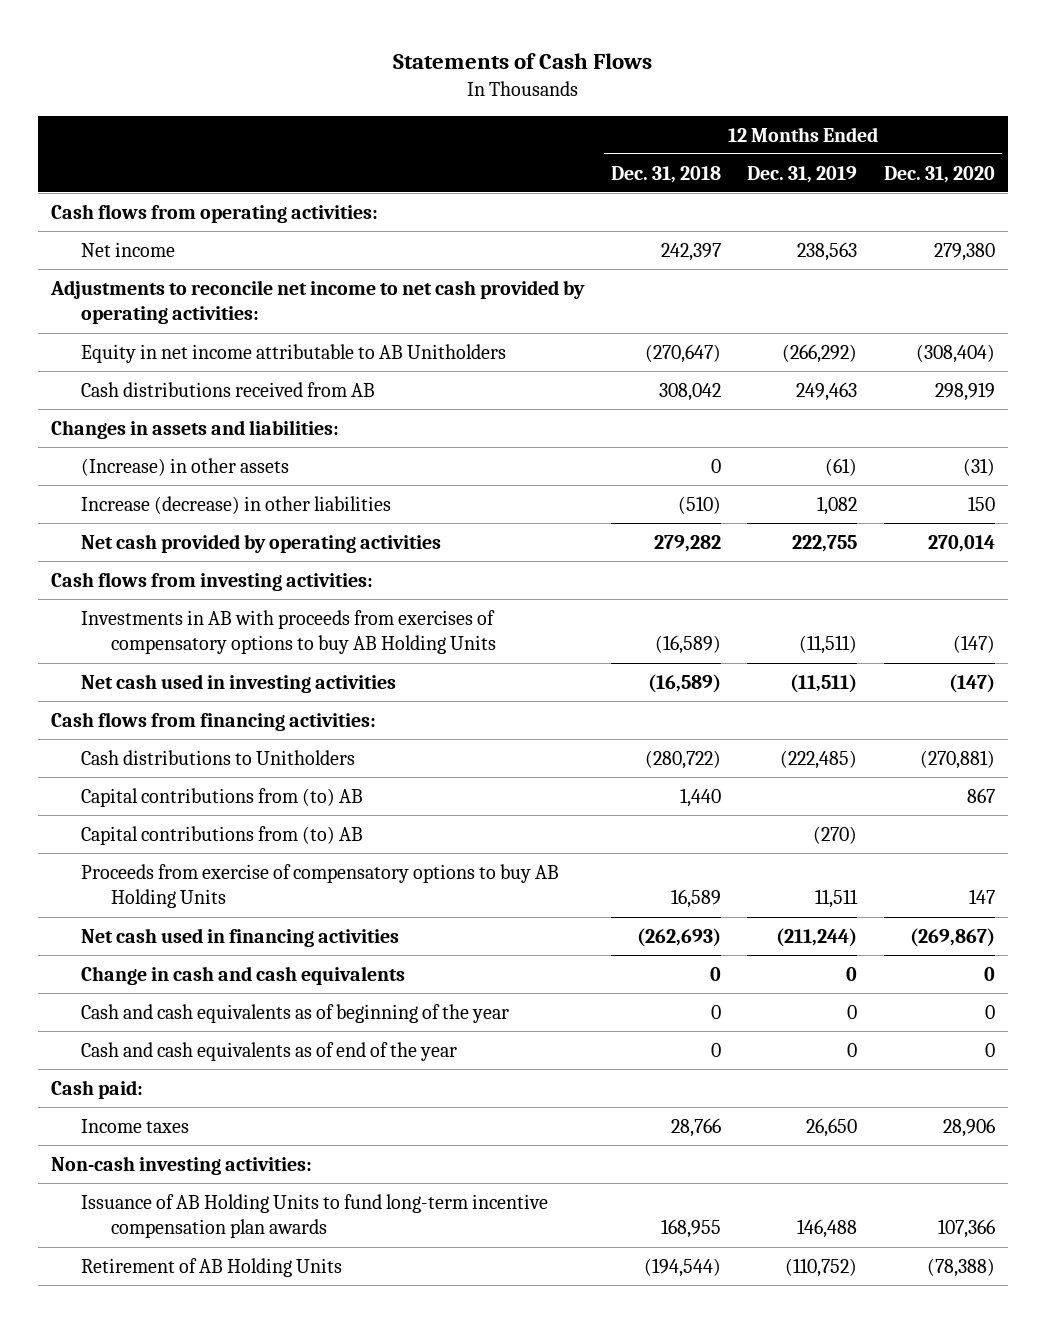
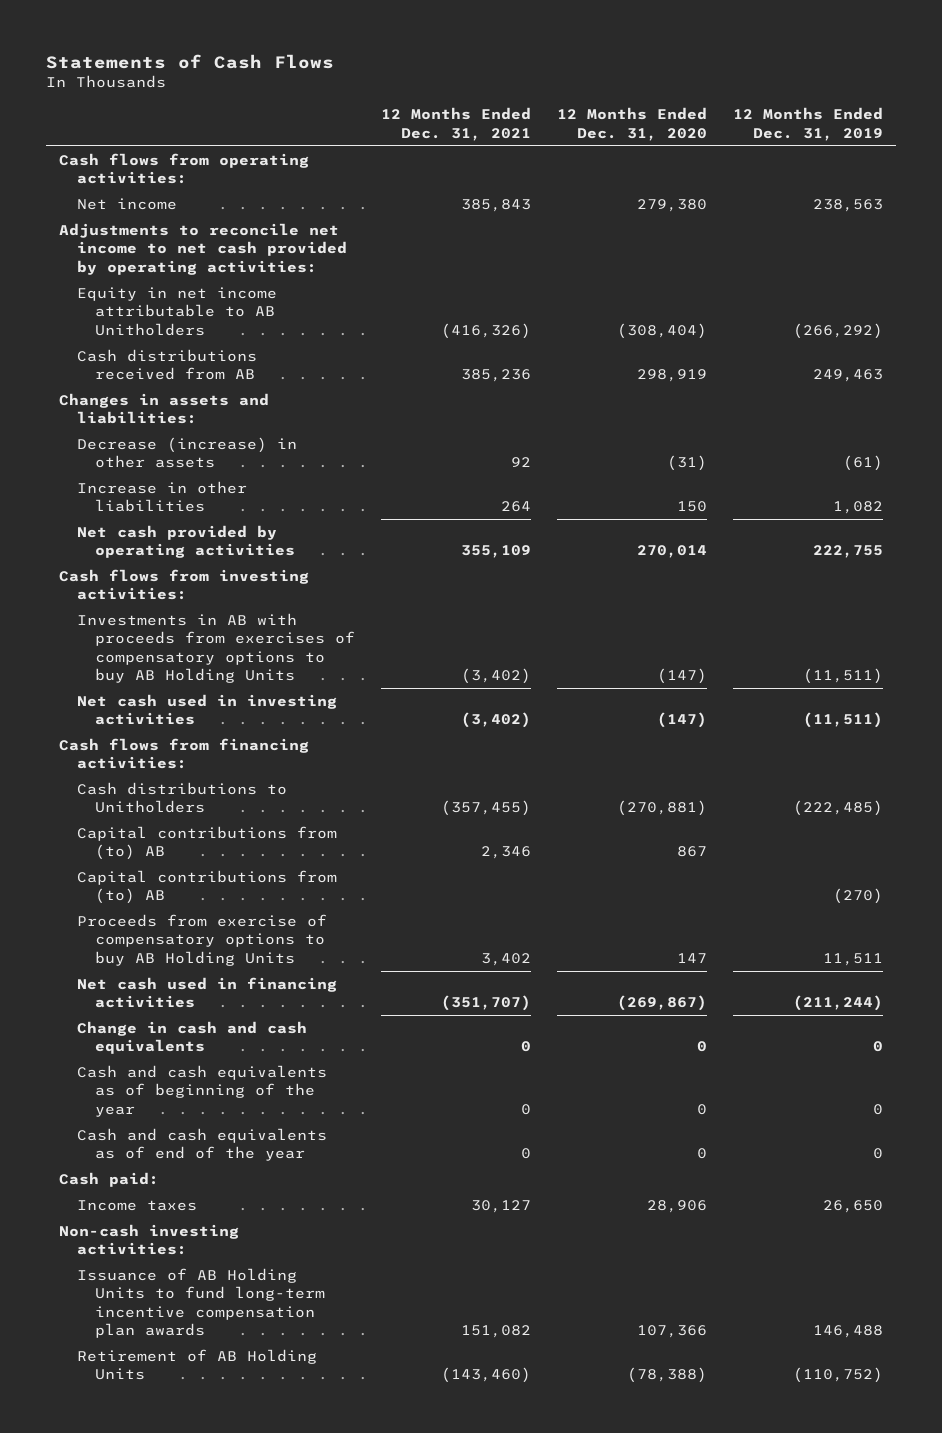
[610,165,721,183] Dec. 31, 2018 -> none
none -> [380,107,531,141] 12 Months Ended Dec. 31, 2021
[80,457,289,476] (Increase) in other assets -> [76,436,297,469] Decrease (increase) in other assets
[80,495,391,514] Increase (decrease) in other liabilities -> [76,480,247,513] Increase in other liabilities

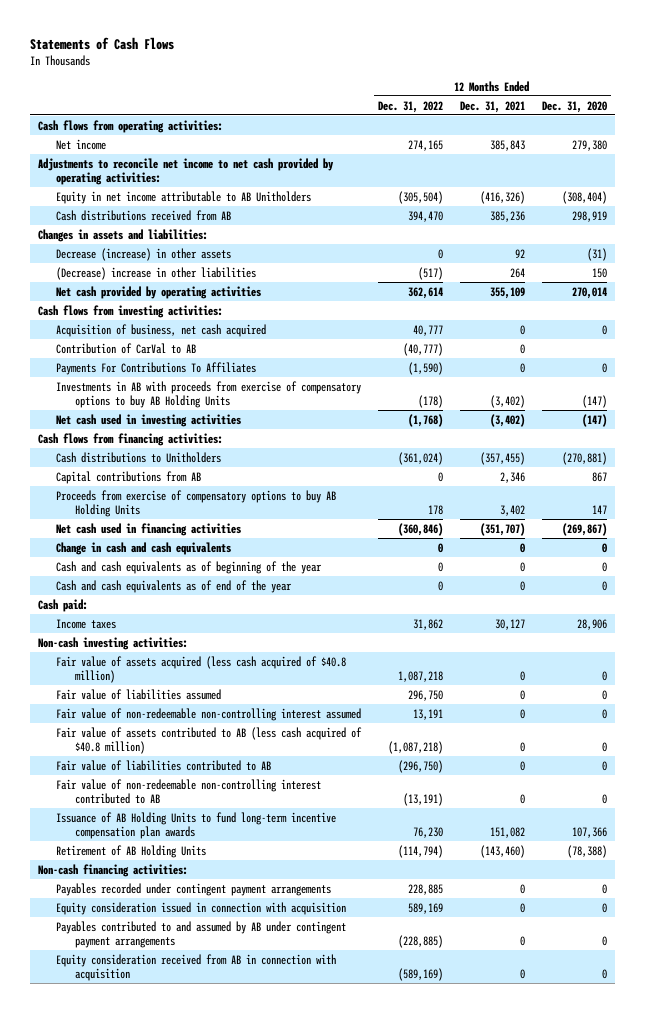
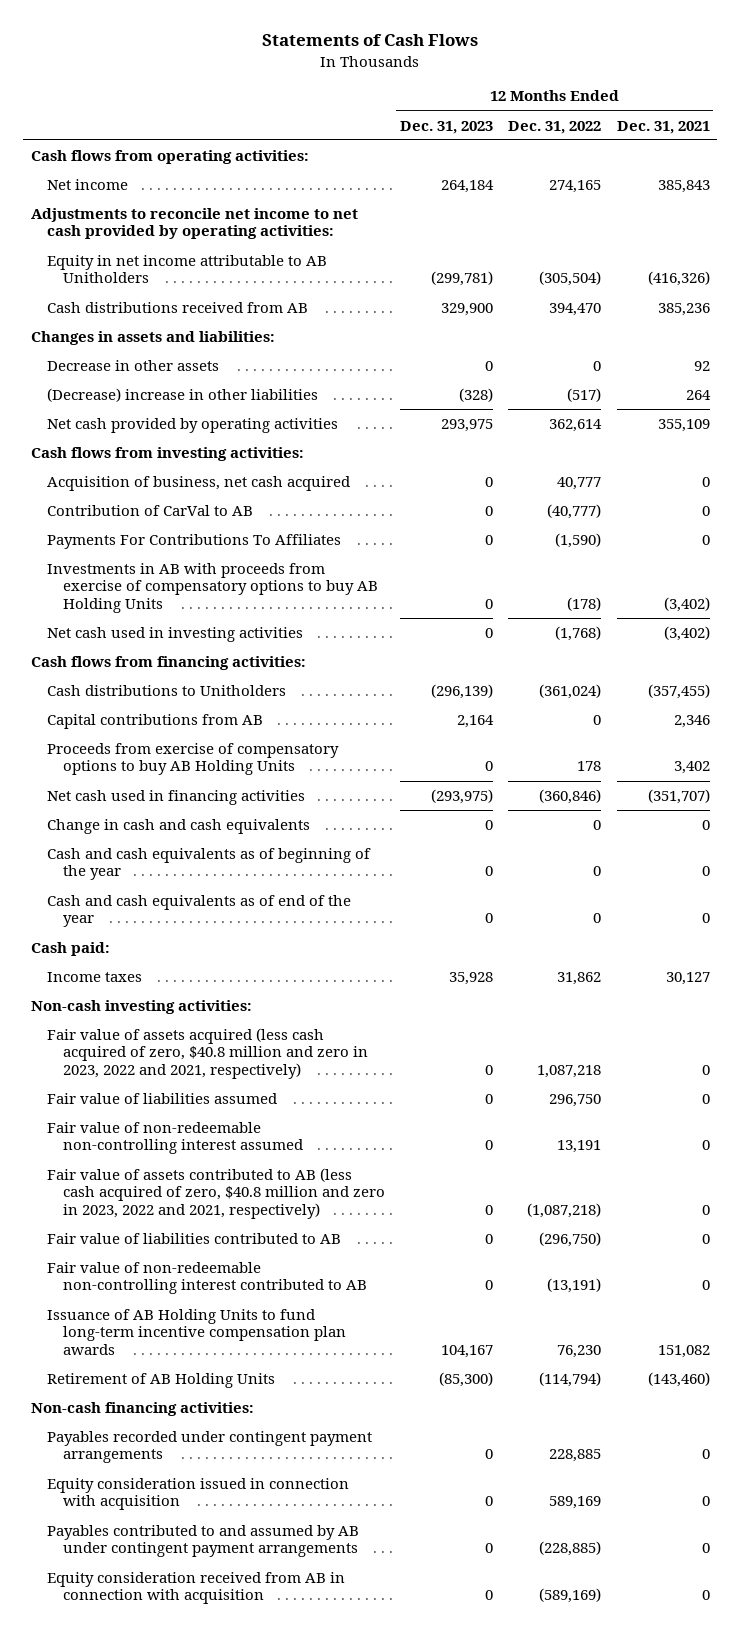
[541,100,607,113] Dec. 31, 2020 -> none
none -> [400,120,494,134] Dec. 31, 2023
[56,247,232,261] Decrease (increase) in other assets -> [46,359,219,371] Decrease in other assets
[56,655,347,684] Fair value of assets acquired (less cash acquired of $40.8 million) -> [46,1027,369,1079] Fair value of assets acquired (less cash acquired of zero, $40.8 million and zero in 2023, 2022 and 2021, respectively)
[56,726,363,755] Fair value of assets contributed to AB (less cash acquired of $40.8 million) -> [46,1167,386,1219] Fair value of assets contributed to AB (less cash acquired of zero, $40.8 million and zero in 2023, 2022 and 2021, respectively)

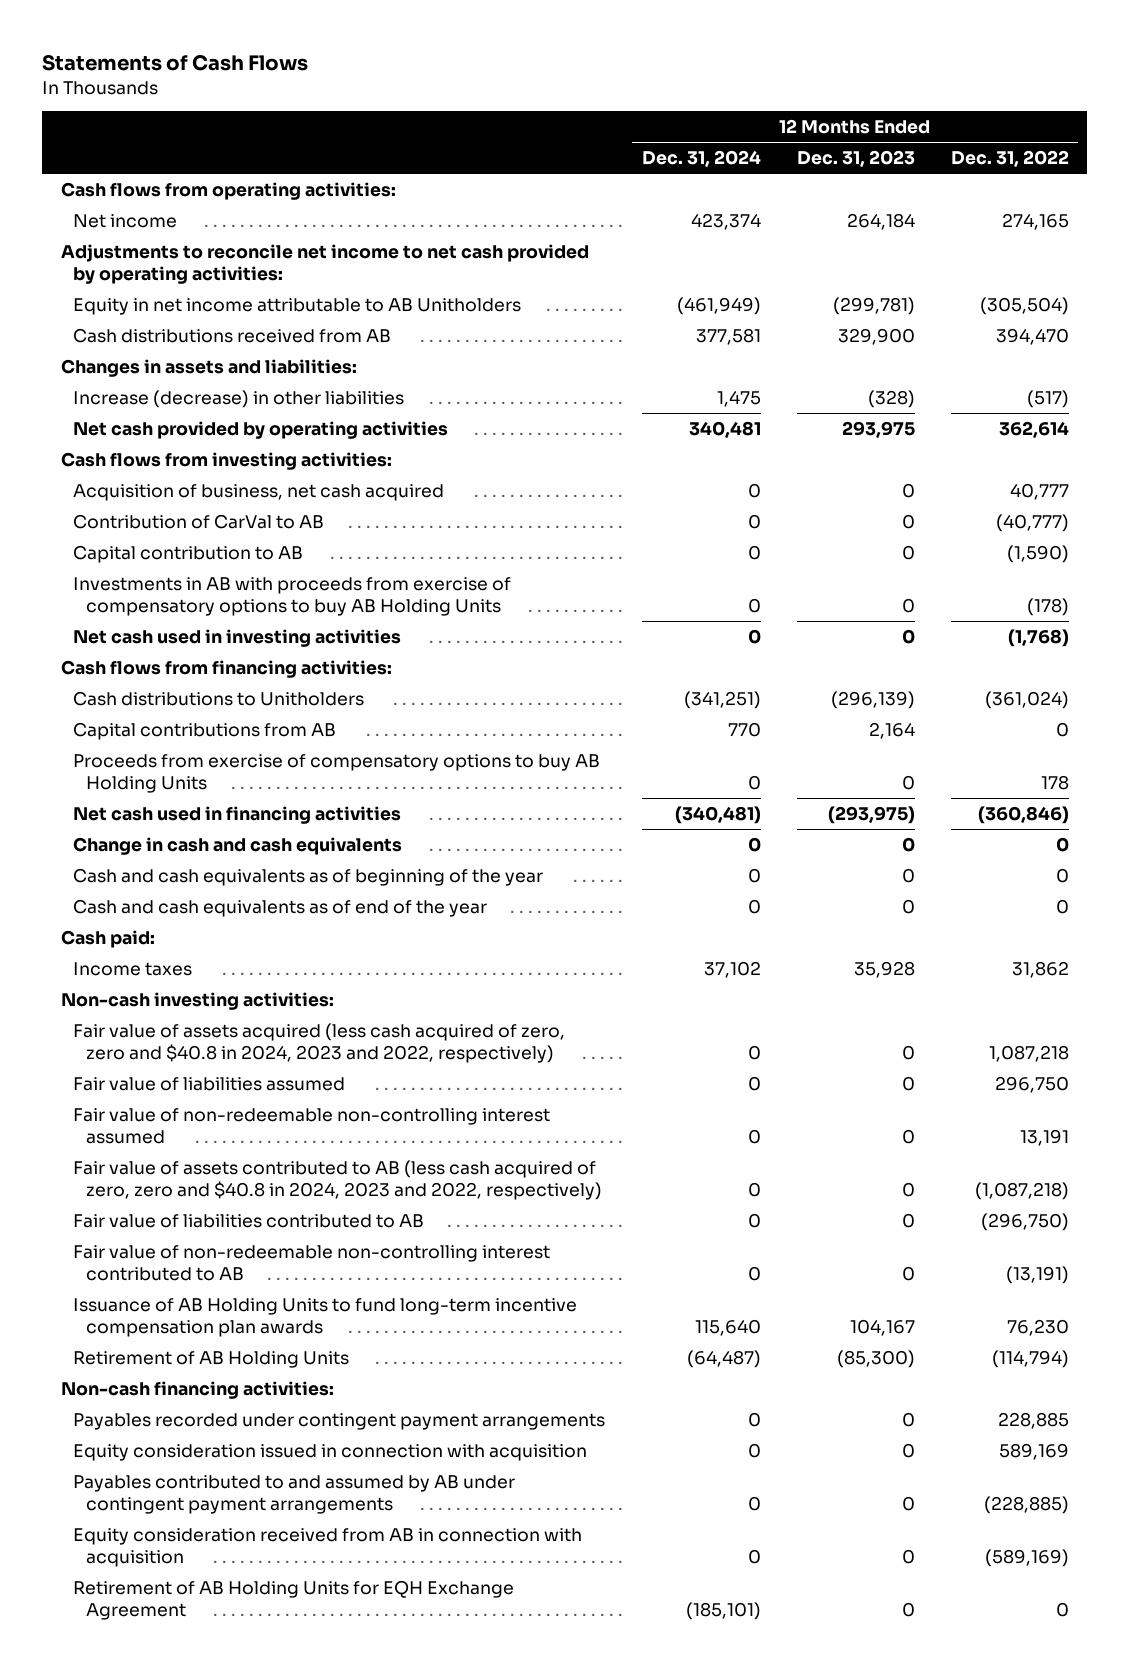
[616,120,710,134] Dec. 31, 2021 -> none
none -> [641,150,761,168] Dec. 31, 2024
[46,359,219,371] Decrease in other assets -> none
[46,387,318,402] (Decrease) increase in other liabilities -> [73,389,405,408] Increase (decrease) in other liabilities
[46,533,341,549] Payments For Contributions To Affiliates -> [73,544,304,563] Capital contribution to AB
[46,1027,369,1079] Fair value of assets acquired (less cash acquired of zero, $40.8 million and zero in 2023, 2022 and 2021, respectively) -> [73,1022,566,1063] Fair value of assets acquired (less cash acquired of zero, zero and $40.8 in 2024, 2023 and 2022, respectively)
[46,1167,386,1219] Fair value of assets contributed to AB (less cash acquired of zero, $40.8 million and zero in 2023, 2022 and 2021, respectively) -> [73,1159,603,1200] Fair value of assets contributed to AB (less cash acquired of zero, zero and $40.8 in 2024, 2023 and 2022, respectively)
none -> [73,1579,515,1620] Retirement of AB Holding Units for EQH Exchange Agreement

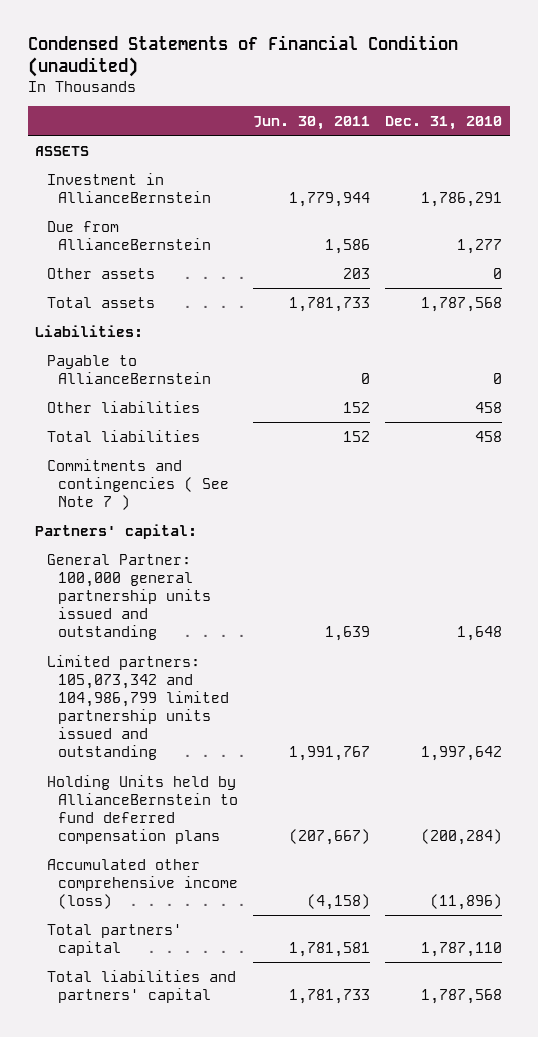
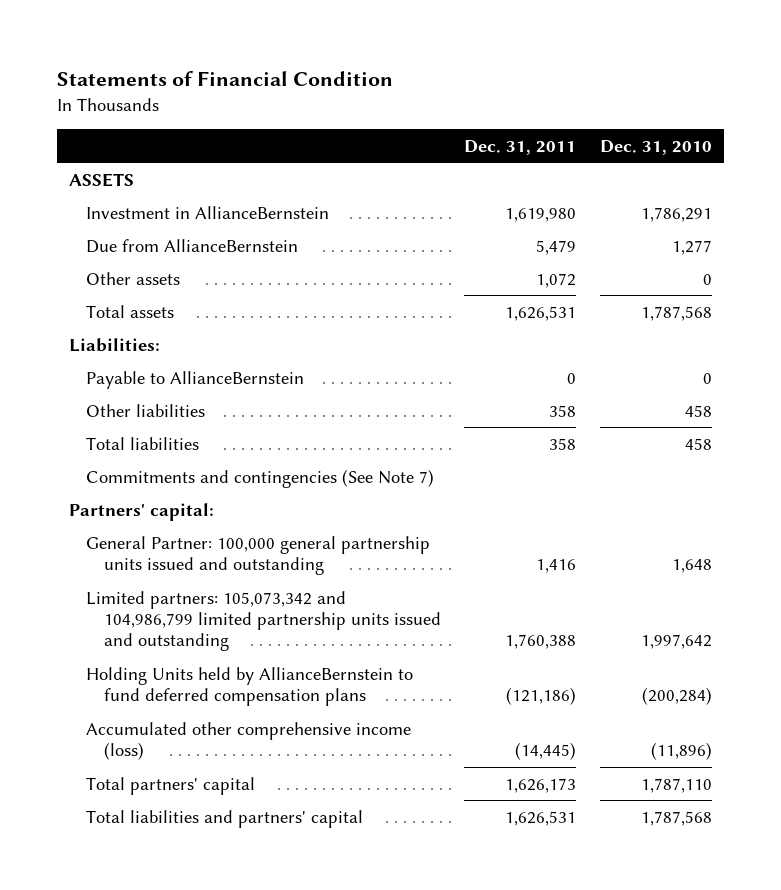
[27,35,458,78] Condensed Statements of Financial Condition (unaudited) -> [56,70,393,86] Statements of Financial Condition
[253,115,371,130] Jun. 30, 2011 -> none
none -> [464,139,577,155] Dec. 31, 2011
[46,458,230,510] Commitments and contingencies ( See Note 7 ) -> [86,468,435,488] Commitments and contingencies (See Note 7)

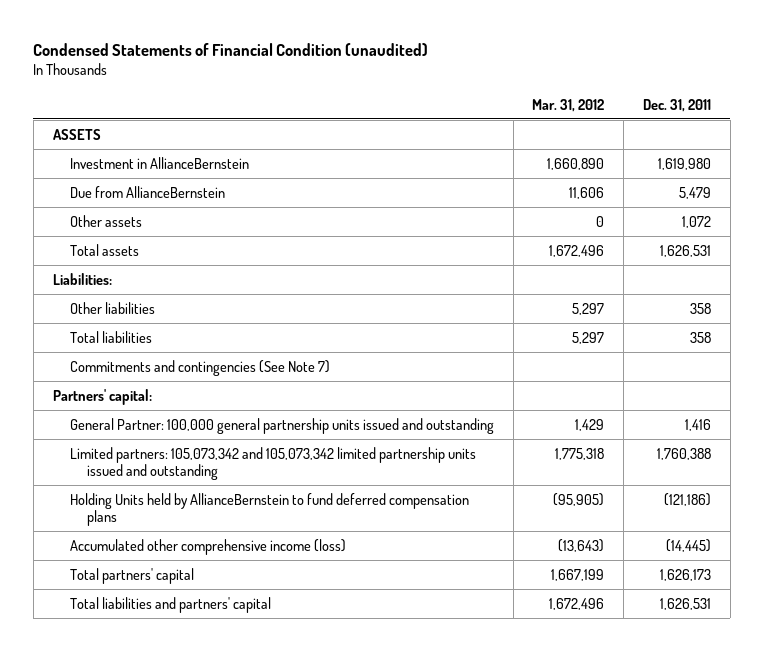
[56,70,393,86] Statements of Financial Condition -> [33,42,429,56] Condensed Statements of Financial Condition (unaudited)
[600,139,713,155] Dec. 31, 2010 -> none
none -> [532,98,605,112] Mar. 31, 2012
[86,370,305,389] Payable to AllianceBernstein -> none
[86,590,441,652] Limited partners: 105,073,342 and 104,986,799 limited partnership units issued and outstanding -> [69,446,476,481] Limited partners: 105,073,342 and 105,073,342 limited partnership units issued and outstanding

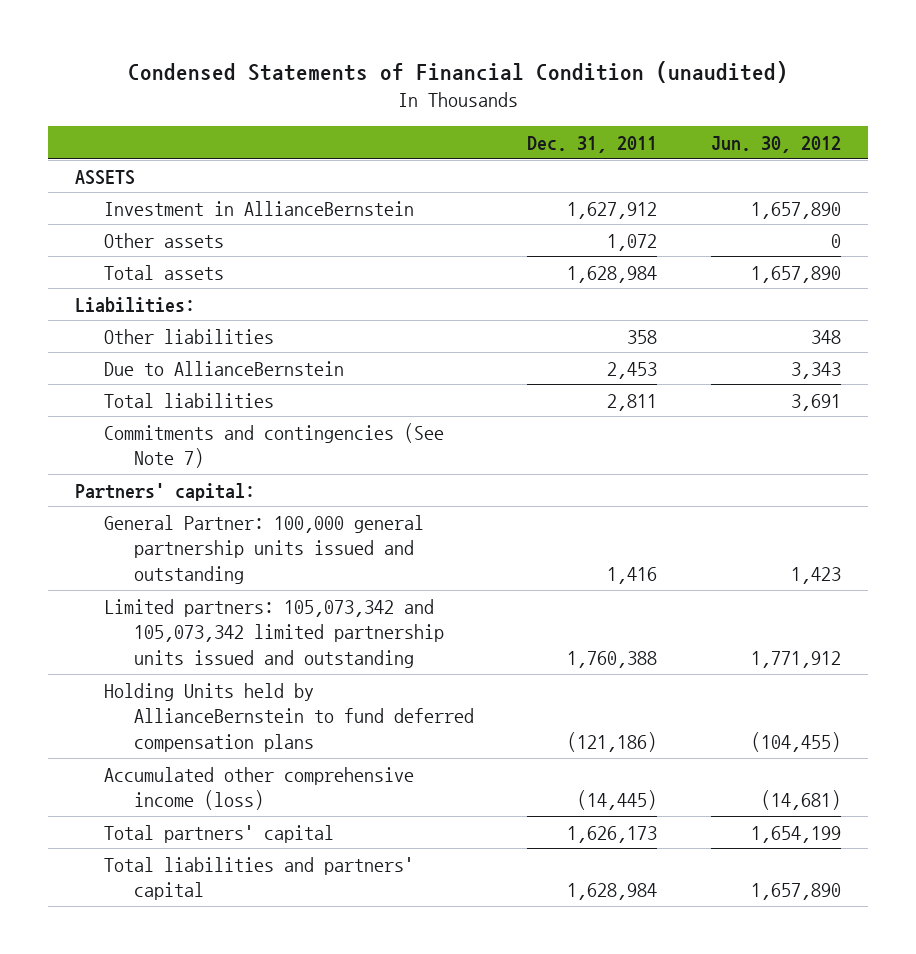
[532,98,605,112] Mar. 31, 2012 -> none
none -> [711,135,842,153] Jun. 30, 2012
[69,185,225,198] Due from AllianceBernstein -> none
[658,157,712,170] 1,619,980 -> [567,201,658,219] 1,627,912
[660,244,712,257] 1,626,531 -> [567,265,658,283] 1,628,984
none -> [104,360,345,376] Due to AllianceBernstein
[690,331,712,343] 358 -> [607,393,658,411] 2,811
[660,597,712,610] 1,626,531 -> [567,883,658,901] 1,628,984

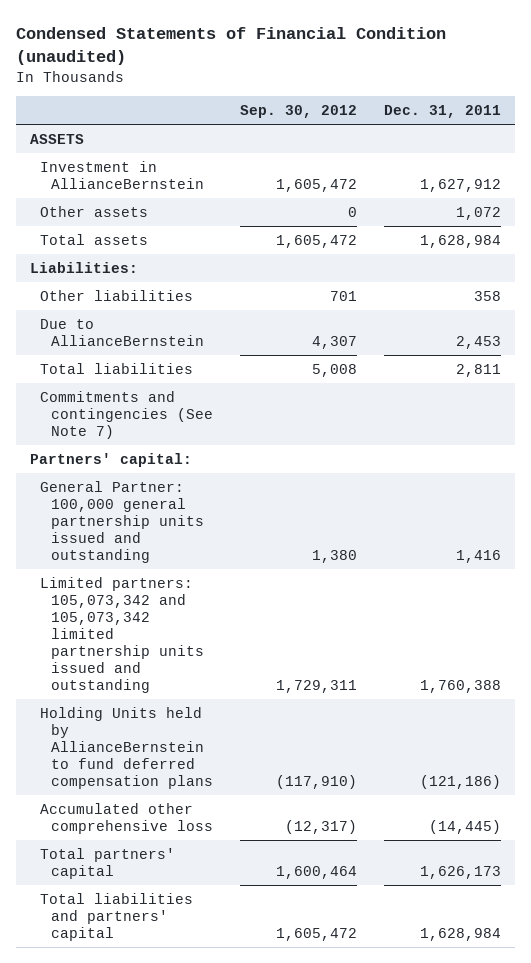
[711,135,842,153] Jun. 30, 2012 -> none
none -> [240,105,358,119] Sep. 30, 2012
[104,766,415,811] Accumulated other comprehensive income (loss) -> [40,802,214,834] Accumulated other comprehensive loss

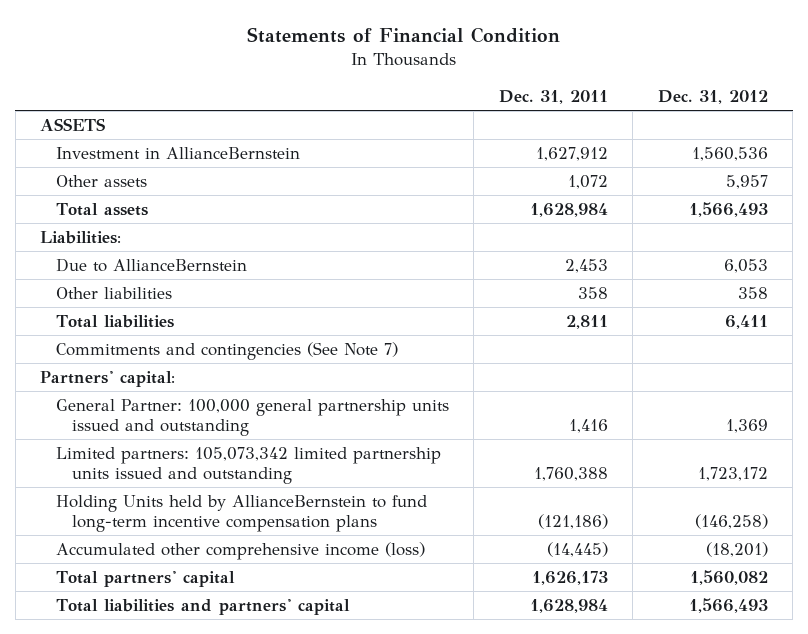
[16,27,447,65] Condensed Statements of Financial Condition (unaudited) -> [246,26,560,43] Statements of Financial Condition
[240,105,358,119] Sep. 30, 2012 -> none
none -> [657,90,768,105] Dec. 31, 2012
[40,289,194,301] Other liabilities -> [56,287,173,300] Other liabilities
[40,576,205,694] Limited partners: 105,073,342 and 105,073,342 limited partnership units issued and outstanding -> [56,447,442,485] Limited partners: 105,073,342 limited partnership units issued and outstanding
[40,706,214,790] Holding Units held by AllianceBernstein to fund deferred compensation plans -> [56,495,428,533] Holding Units held by AllianceBernstein to fund long-term incentive compensation plans
[40,802,214,834] Accumulated other comprehensive loss -> [56,542,426,561] Accumulated other comprehensive income (loss)

